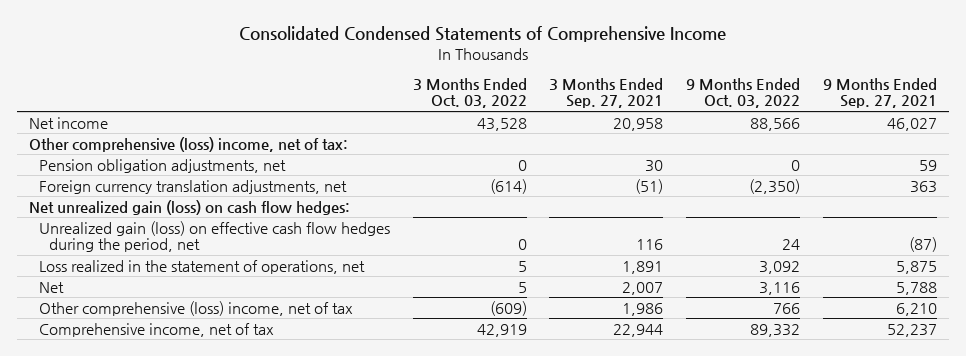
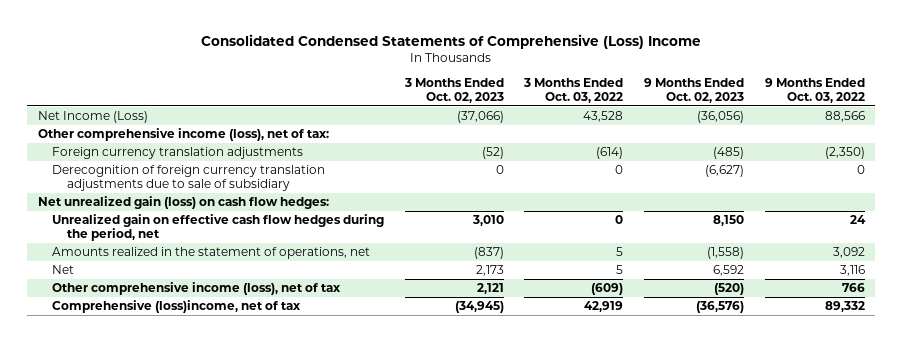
[238,26,726,43] Consolidated Condensed Statements of Comprehensive Income -> [201,33,702,49] Consolidated Condensed Statements of Comprehensive (Loss) Income
[549,77,664,109] 3 Months Ended Sep. 27, 2021 -> none
[823,77,938,109] 9 Months Ended Sep. 27, 2021 -> none
none -> [403,77,504,103] 3 Months Ended Oct. 02, 2023
none -> [644,77,745,103] 9 Months Ended Oct. 02, 2023
[38,158,286,173] Pension obligation adjustments, net -> none
[28,116,108,129] Net income -> [37,111,148,124] Net Income (Loss)
[28,136,348,152] Other comprehensive (loss) income, net of tax: -> [37,128,329,142] Other comprehensive income (loss), net of tax:
[38,179,347,194] Foreign currency translation adjustments, net -> [52,147,304,160] Foreign currency translation adjustments
none -> [52,165,326,191] Derecognition of foreign currency translation adjustments due to sale of subsidiary
[38,220,390,253] Unrealized gain (loss) on effective cash flow hedges during the period, net -> [52,214,385,241] Unrealized gain on effective cash flow hedges during the period, net
[38,259,365,274] Loss realized in the statement of operations, net -> [52,247,371,260] Amounts realized in the statement of operations, net
[38,300,353,316] Other comprehensive (loss) income, net of tax -> [52,282,342,296] Other comprehensive income (loss), net of tax
[38,322,274,337] Comprehensive income, net of tax -> [52,300,302,314] Comprehensive (loss)income, net of tax

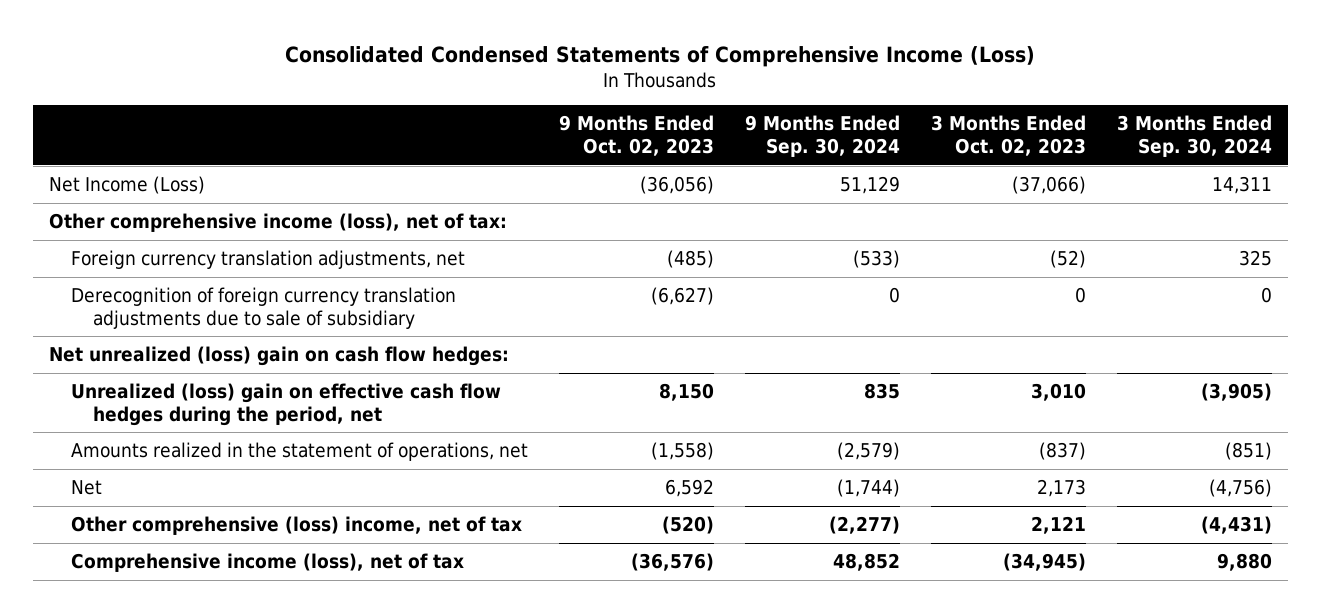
[201,33,702,49] Consolidated Condensed Statements of Comprehensive (Loss) Income -> [285,45,1036,67] Consolidated Condensed Statements of Comprehensive Income (Loss)
[523,77,624,103] 3 Months Ended Oct. 03, 2022 -> none
[764,77,865,103] 9 Months Ended Oct. 03, 2022 -> none
none -> [744,115,900,157] 9 Months Ended Sep. 30, 2024
none -> [1116,115,1272,157] 3 Months Ended Sep. 30, 2024
[52,147,304,160] Foreign currency translation adjustments -> [70,250,465,270] Foreign currency translation adjustments, net
[37,196,329,210] Net unrealized gain (loss) on cash flow hedges: -> [48,346,509,367] Net unrealized (loss) gain on cash flow hedges:
[52,214,385,241] Unrealized gain on effective cash flow hedges during the period, net -> [70,383,501,426] Unrealized (loss) gain on effective cash flow hedges during the period, net
[52,282,342,296] Other comprehensive income (loss), net of tax -> [70,516,522,536] Other comprehensive (loss) income, net of tax
[52,300,302,314] Comprehensive (loss)income, net of tax -> [70,553,464,573] Comprehensive income (loss), net of tax

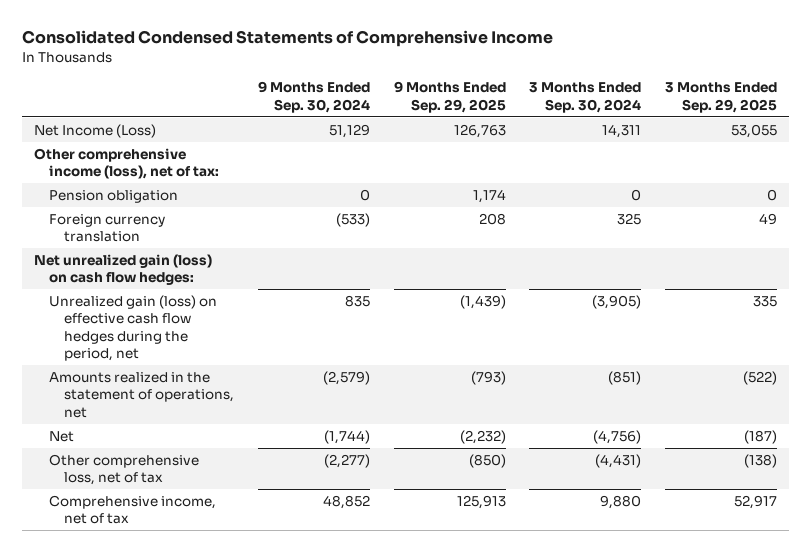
[285,45,1036,67] Consolidated Condensed Statements of Comprehensive Income (Loss) -> [21,30,553,48] Consolidated Condensed Statements of Comprehensive Income
[558,115,714,156] 9 Months Ended Oct. 02, 2023 -> none
[930,115,1086,156] 3 Months Ended Oct. 02, 2023 -> none
none -> [393,81,506,113] 9 Months Ended Sep. 29, 2025
none -> [665,82,778,113] 3 Months Ended Sep. 29, 2025
[70,287,456,329] Derecognition of foreign currency translation adjustments due to sale of subsidiary -> none
none -> [48,190,178,204] Pension obligation
[70,250,465,270] Foreign currency translation adjustments, net -> [48,214,165,243] Foreign currency translation
[48,346,509,367] Net unrealized (loss) gain on cash flow hedges: -> [33,254,212,286] Net unrealized gain (loss) on cash flow hedges:
[70,383,501,426] Unrealized (loss) gain on effective cash flow hedges during the period, net -> [48,295,217,361] Unrealized gain (loss) on effective cash flow hedges during the period, net
[70,516,522,536] Other comprehensive (loss) income, net of tax -> [48,454,199,486] Other comprehensive loss, net of tax
[70,553,464,573] Comprehensive income (loss), net of tax -> [48,495,216,525] Comprehensive income, net of tax

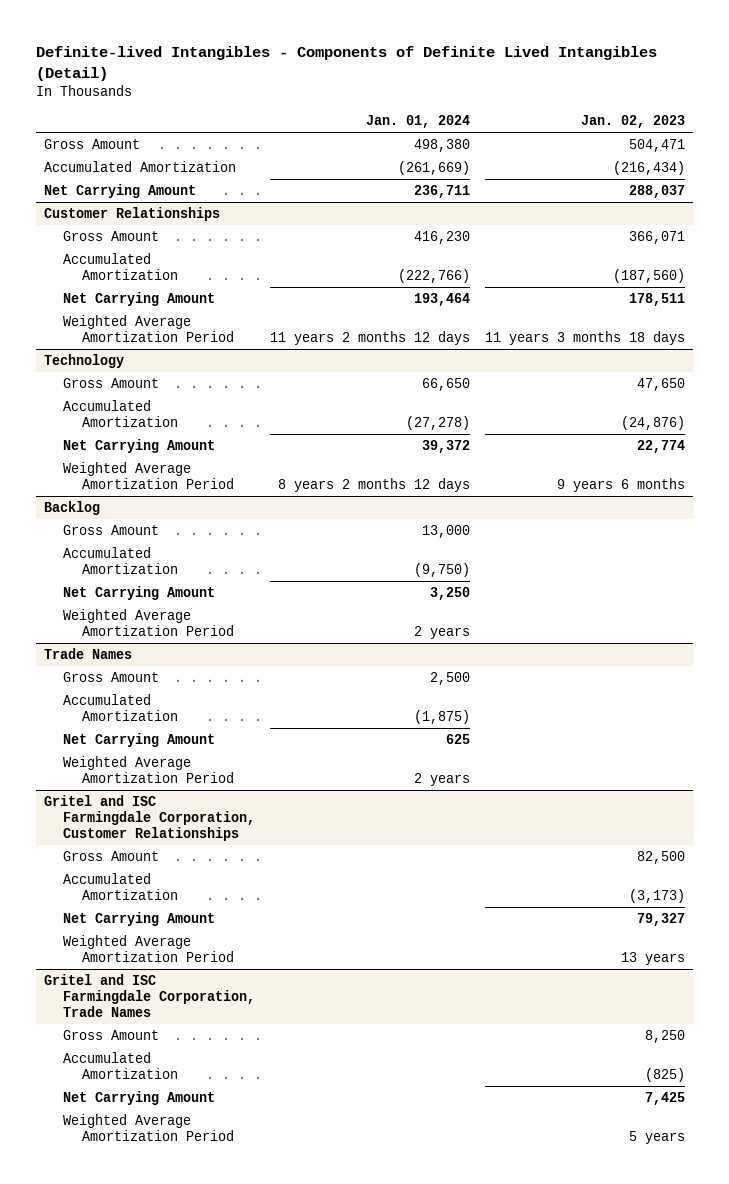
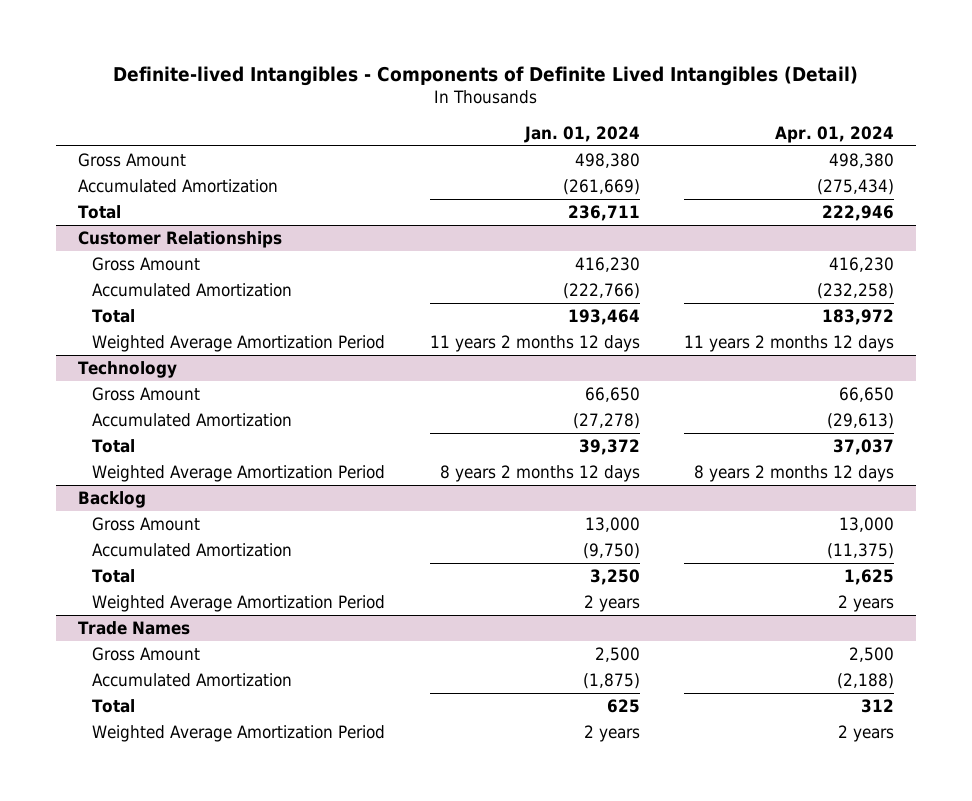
[581,115,686,129] Jan. 02, 2023 -> none
none -> [775,125,895,143] Apr. 01, 2024
[43,183,196,198] Net Carrying Amount -> [77,205,121,220] Total
[62,291,215,306] Net Carrying Amount -> [92,309,136,324] Total
[62,438,215,453] Net Carrying Amount -> [92,439,136,454] Total
[62,585,215,600] Net Carrying Amount -> [92,569,136,584] Total
[62,732,215,747] Net Carrying Amount -> [92,699,136,714] Total
[43,794,255,842] Gritel and ISC Farmingdale Corporation, Customer Relationships -> none
[62,850,159,861] Gross Amount -> none
[62,872,178,901] Accumulated Amortization -> none
[62,911,215,926] Net Carrying Amount -> none
[62,934,234,963] Weighted Average Amortization Period -> none
[43,973,255,1018] Gritel and ISC Farmingdale Corporation, Trade Names -> none
[62,1029,159,1040] Gross Amount -> none
[62,1051,178,1080] Accumulated Amortization -> none
[62,1090,215,1105] Net Carrying Amount -> none
[62,1113,234,1142] Weighted Average Amortization Period -> none

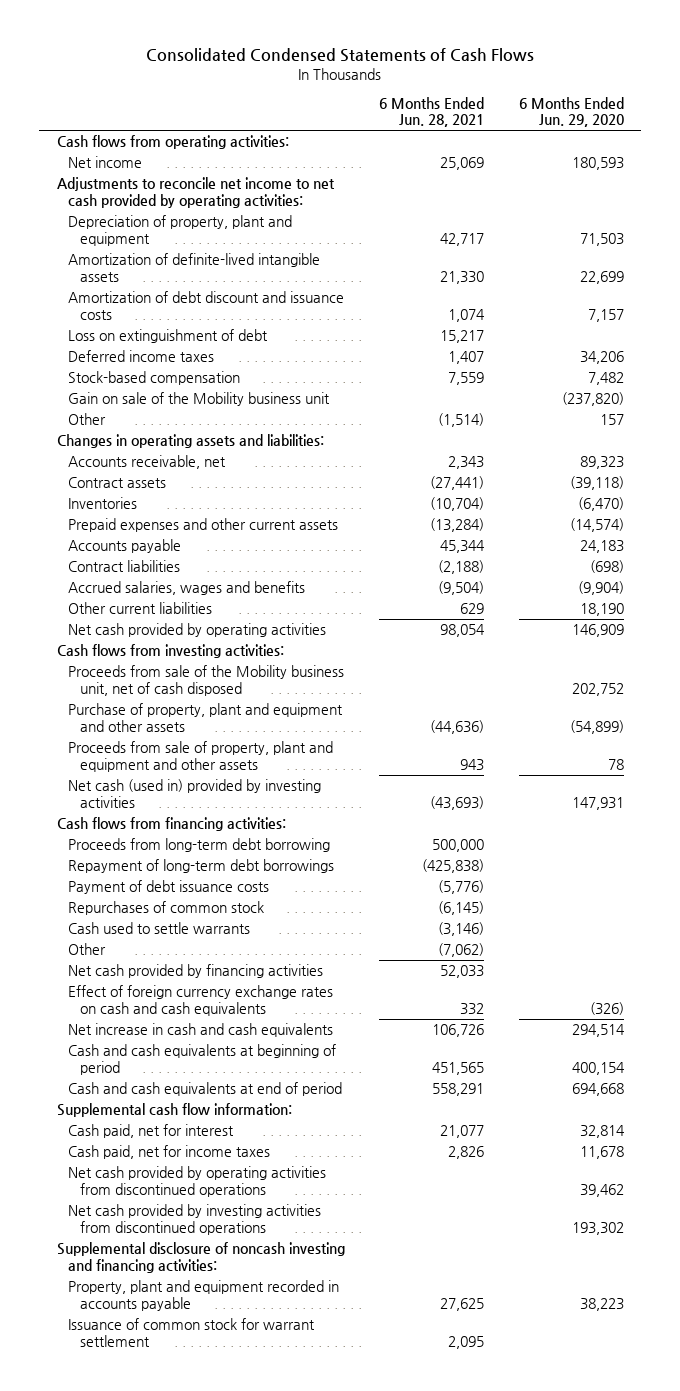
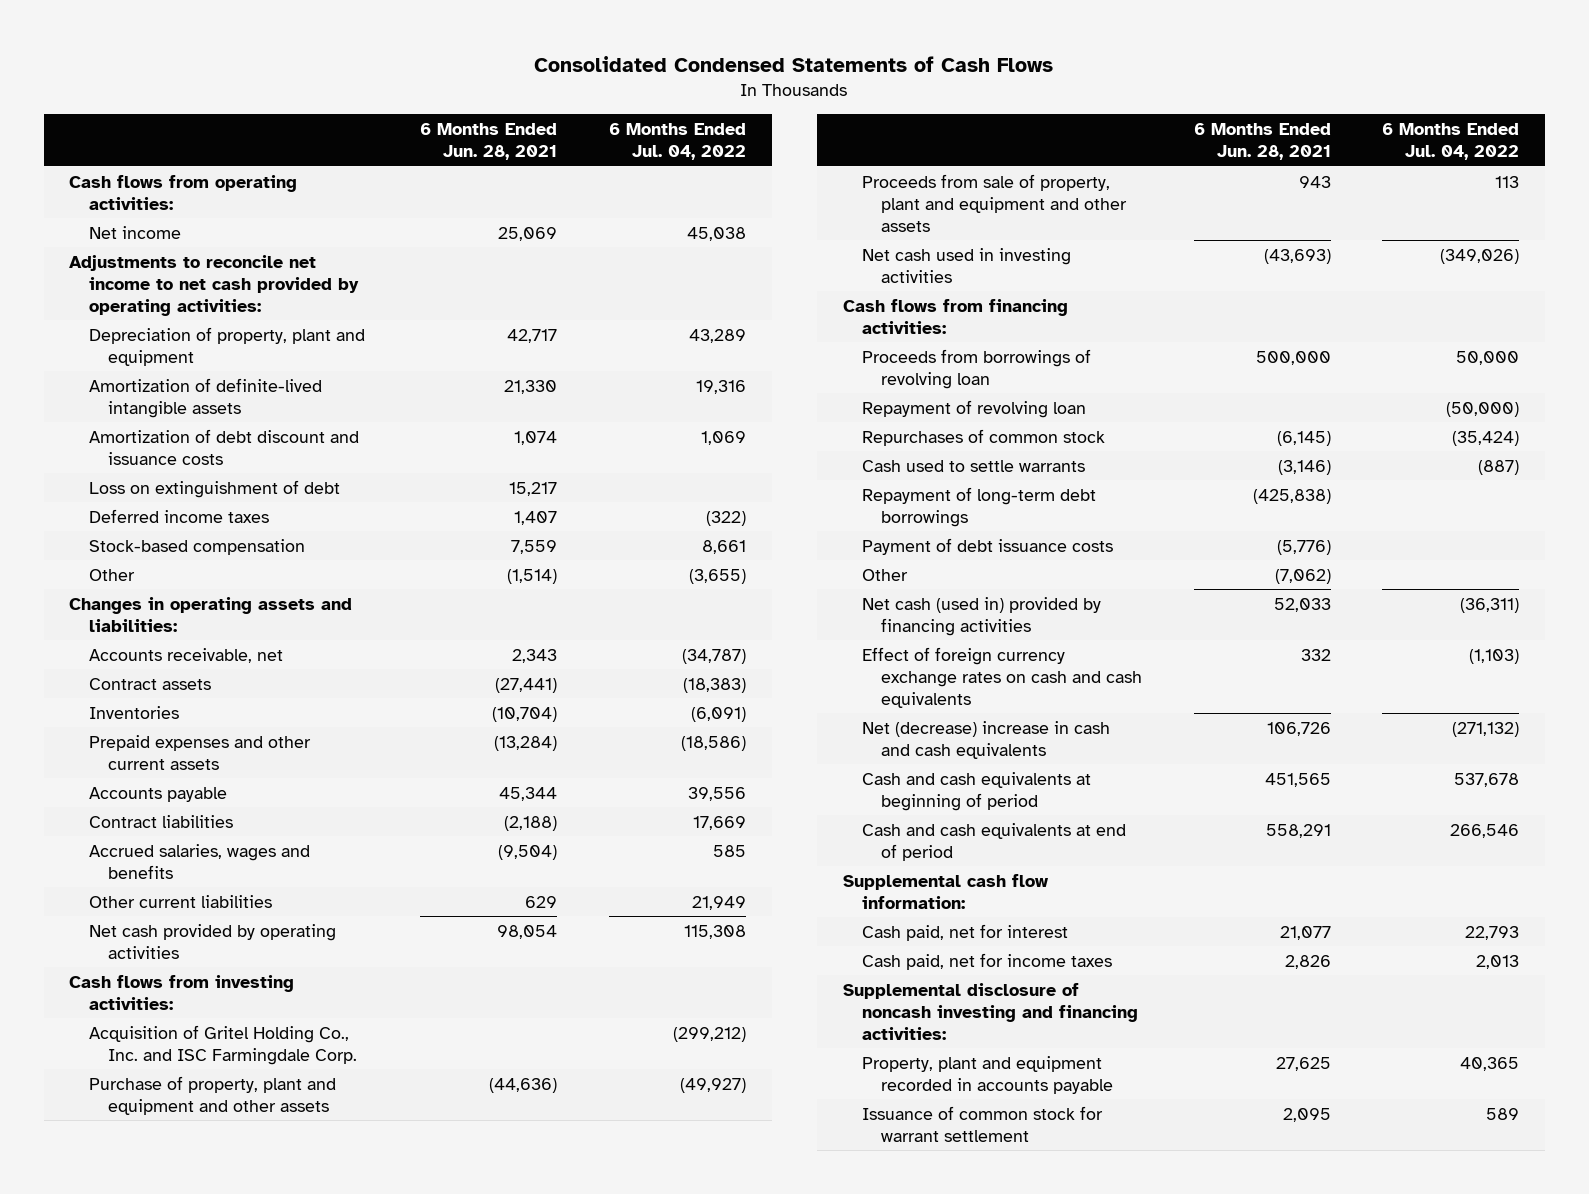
[518,96,624,128] 6 Months Ended Jun. 29, 2020 -> none
none -> [608,123,746,161] 6 Months Ended Jul. 04, 2022
[68,392,331,407] Gain on sale of the Mobility business unit -> none
[68,665,345,696] Proceeds from sale of the Mobility business unit, net of cash disposed -> none
none -> [88,1024,358,1065] Acquisition of Gritel Holding Co., Inc. and ISC Farmingdale Corp.
[68,779,322,808] Net cash (used in) provided by investing activities -> [861,247,1071,283] Net cash used in investing activities
[68,838,331,853] Proceeds from long-term debt borrowing -> [861,348,1091,389] Proceeds from borrowings of revolving loan
none -> [861,399,1086,418] Repayment of revolving loan
[68,859,335,874] Repayment of long-term debt borrowings -> [861,486,1096,527] Repayment of long-term debt borrowings
[68,880,270,895] Payment of debt issuance costs -> [861,537,1113,555] Payment of debt issuance costs
[68,964,324,979] Net cash provided by financing activities -> [861,596,1101,636] Net cash (used in) provided by financing activities
[68,1023,334,1038] Net increase in cash and cash equivalents -> [861,720,1110,759] Net (decrease) increase in cash and cash equivalents
[68,1166,327,1197] Net cash provided by operating activities from discontinued operations -> none
[68,1204,322,1235] Net cash provided by investing activities from discontinued operations -> none

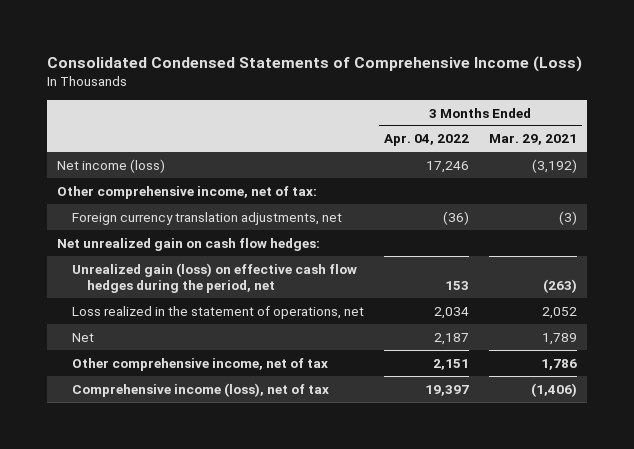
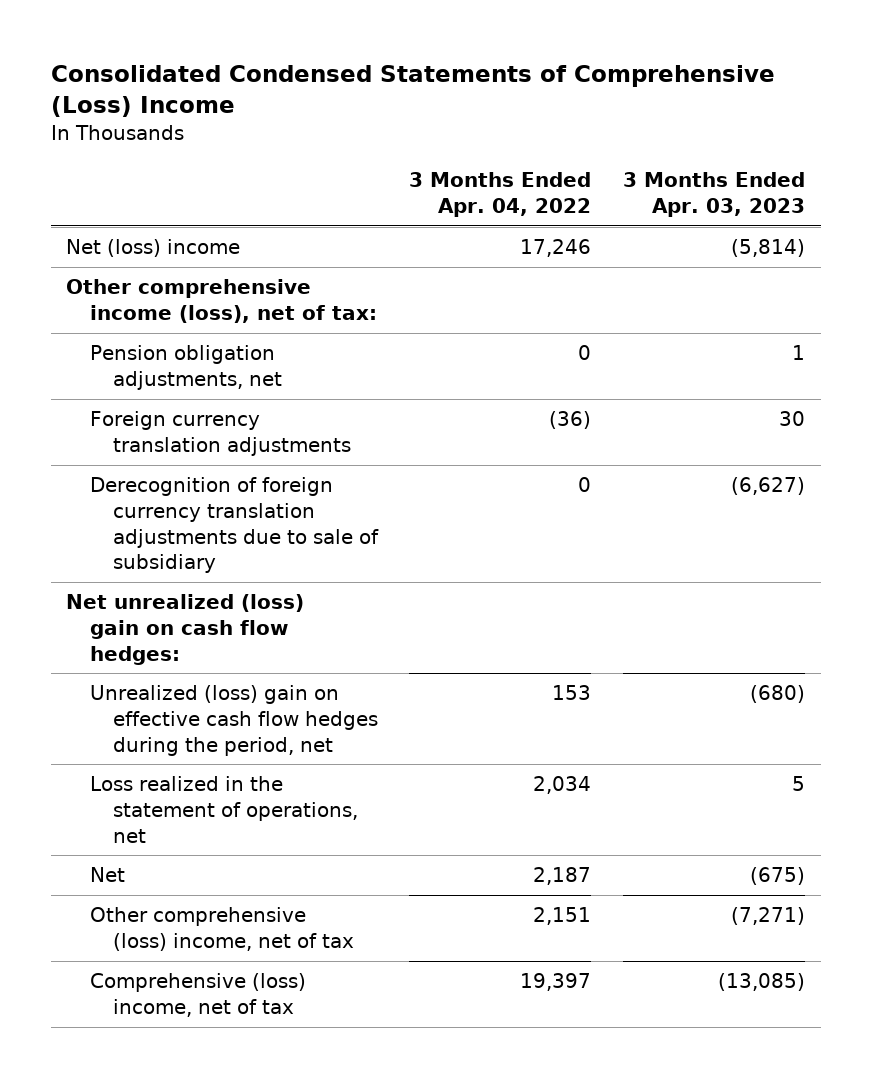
[47,56,583,73] Consolidated Condensed Statements of Comprehensive Income (Loss) -> [50,64,775,117] Consolidated Condensed Statements of Comprehensive (Loss) Income
[488,134,577,146] Mar. 29, 2021 -> none
none -> [623,172,806,218] 3 Months Ended Apr. 03, 2023
[57,158,166,173] Net income (loss) -> [66,239,241,258] Net (loss) income
[57,185,318,199] Other comprehensive income, net of tax: -> [66,279,377,324] Other comprehensive income (loss), net of tax:
none -> [89,345,282,391] Pension obligation adjustments, net
[71,211,342,225] Foreign currency translation adjustments, net -> [89,411,351,457] Foreign currency translation adjustments
none -> [89,477,379,574] Derecognition of foreign currency translation adjustments due to sale of subsidiary
[57,237,321,251] Net unrealized gain on cash flow hedges: -> [66,594,305,665] Net unrealized (loss) gain on cash flow hedges:
[71,262,357,294] Unrealized gain (loss) on effective cash flow hedges during the period, net -> [89,685,378,756] Unrealized (loss) gain on effective cash flow hedges during the period, net
[71,357,328,371] Other comprehensive income, net of tax -> [89,907,354,952] Other comprehensive (loss) income, net of tax
[71,382,329,397] Comprehensive income (loss), net of tax -> [89,973,306,1018] Comprehensive (loss) income, net of tax

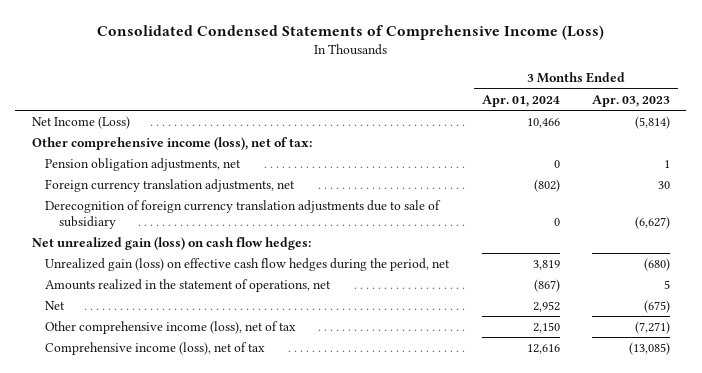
[50,64,775,117] Consolidated Condensed Statements of Comprehensive (Loss) Income -> [96,25,604,41] Consolidated Condensed Statements of Comprehensive Income (Loss)
[409,172,592,218] 3 Months Ended Apr. 04, 2022 -> none
none -> [481,94,560,107] Apr. 01, 2024
[66,239,241,258] Net (loss) income -> [31,116,130,130] Net Income (Loss)
[89,411,351,457] Foreign currency translation adjustments -> [45,179,296,193] Foreign currency translation adjustments, net
[66,594,305,665] Net unrealized (loss) gain on cash flow hedges: -> [31,237,311,251] Net unrealized gain (loss) on cash flow hedges:
[89,685,378,756] Unrealized (loss) gain on effective cash flow hedges during the period, net -> [45,258,451,272] Unrealized gain (loss) on effective cash flow hedges during the period, net
[89,776,358,843] Loss realized in the statement of operations, net -> [45,279,332,293] Amounts realized in the statement of operations, net
[89,907,354,952] Other comprehensive (loss) income, net of tax -> [45,321,297,335] Other comprehensive income (loss), net of tax
[89,973,306,1018] Comprehensive (loss) income, net of tax -> [45,342,266,356] Comprehensive income (loss), net of tax

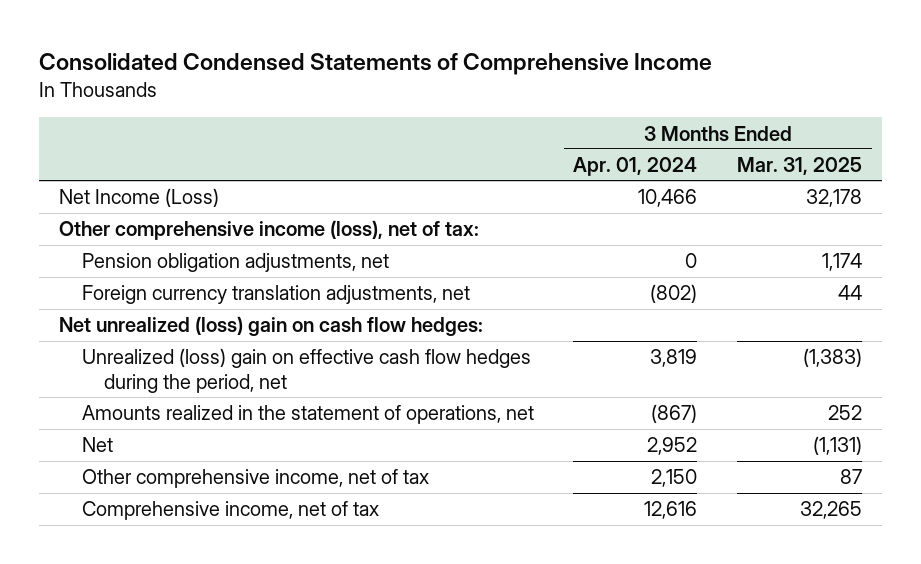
[96,25,604,41] Consolidated Condensed Statements of Comprehensive Income (Loss) -> [39,53,713,76] Consolidated Condensed Statements of Comprehensive Income
[591,94,670,107] Apr. 03, 2023 -> none
none -> [737,157,863,176] Mar. 31, 2025
[45,200,442,229] Derecognition of foreign currency translation adjustments due to sale of subsidiary -> none
[31,237,311,251] Net unrealized gain (loss) on cash flow hedges: -> [59,316,484,337] Net unrealized (loss) gain on cash flow hedges:
[45,258,451,272] Unrealized gain (loss) on effective cash flow hedges during the period, net -> [81,348,531,393] Unrealized (loss) gain on effective cash flow hedges during the period, net
[45,321,297,335] Other comprehensive income (loss), net of tax -> [81,469,429,489] Other comprehensive income, net of tax
[45,342,266,356] Comprehensive income (loss), net of tax -> [81,501,379,521] Comprehensive income, net of tax

